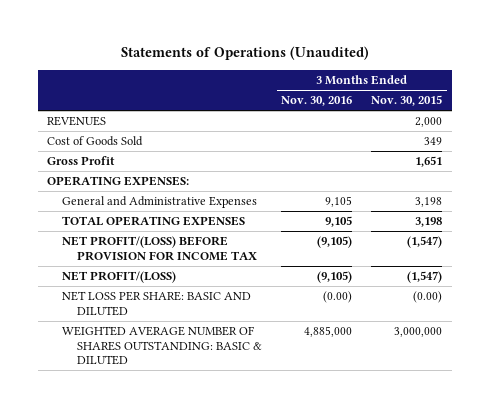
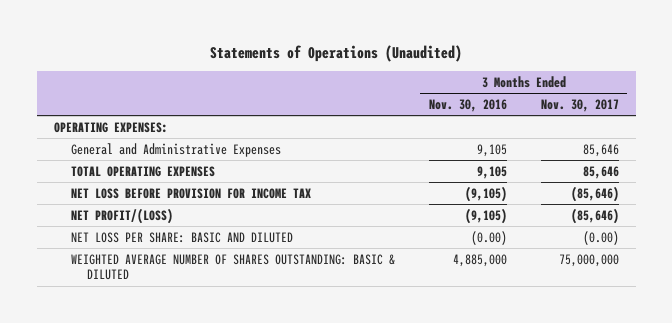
[371,95,443,107] Nov. 30, 2015 -> none
none -> [540,98,619,112] Nov. 30, 2017
[47,116,107,127] REVENUES -> none
[47,136,144,147] Cost of Goods Sold -> none
[47,156,116,166] Gross Profit -> none
[62,236,258,261] NET PROFIT/(LOSS) BEFORE PROVISION FOR INCOME TAX -> [70,187,311,199] NET LOSS BEFORE PROVISION FOR INCOME TAX

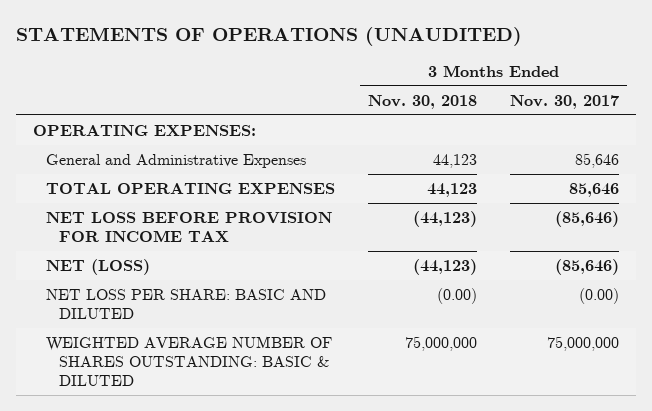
[210,44,463,62] Statements of Operations (Unaudited) -> [16,27,523,47] STATEMENTS OF OPERATIONS (UNAUDITED)
[428,98,507,112] Nov. 30, 2016 -> none
none -> [368,94,478,109] Nov. 30, 2018
[70,207,173,224] NET PROFIT/(LOSS) -> [46,258,151,275] NET (LOSS)

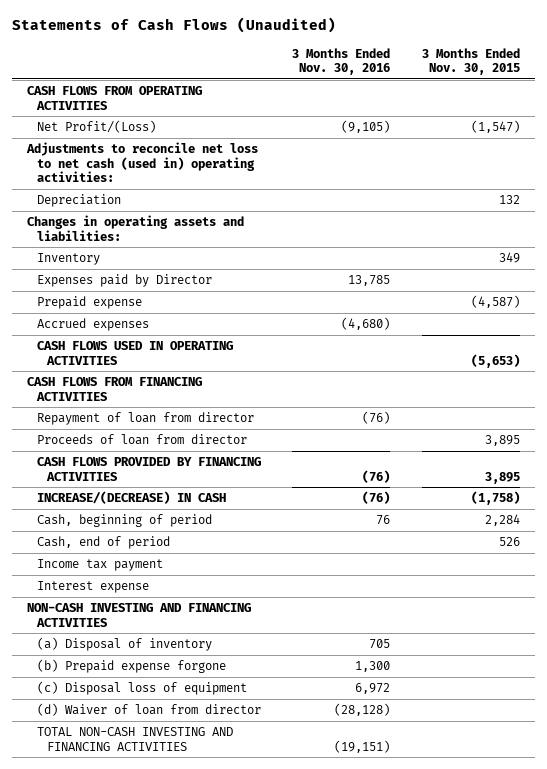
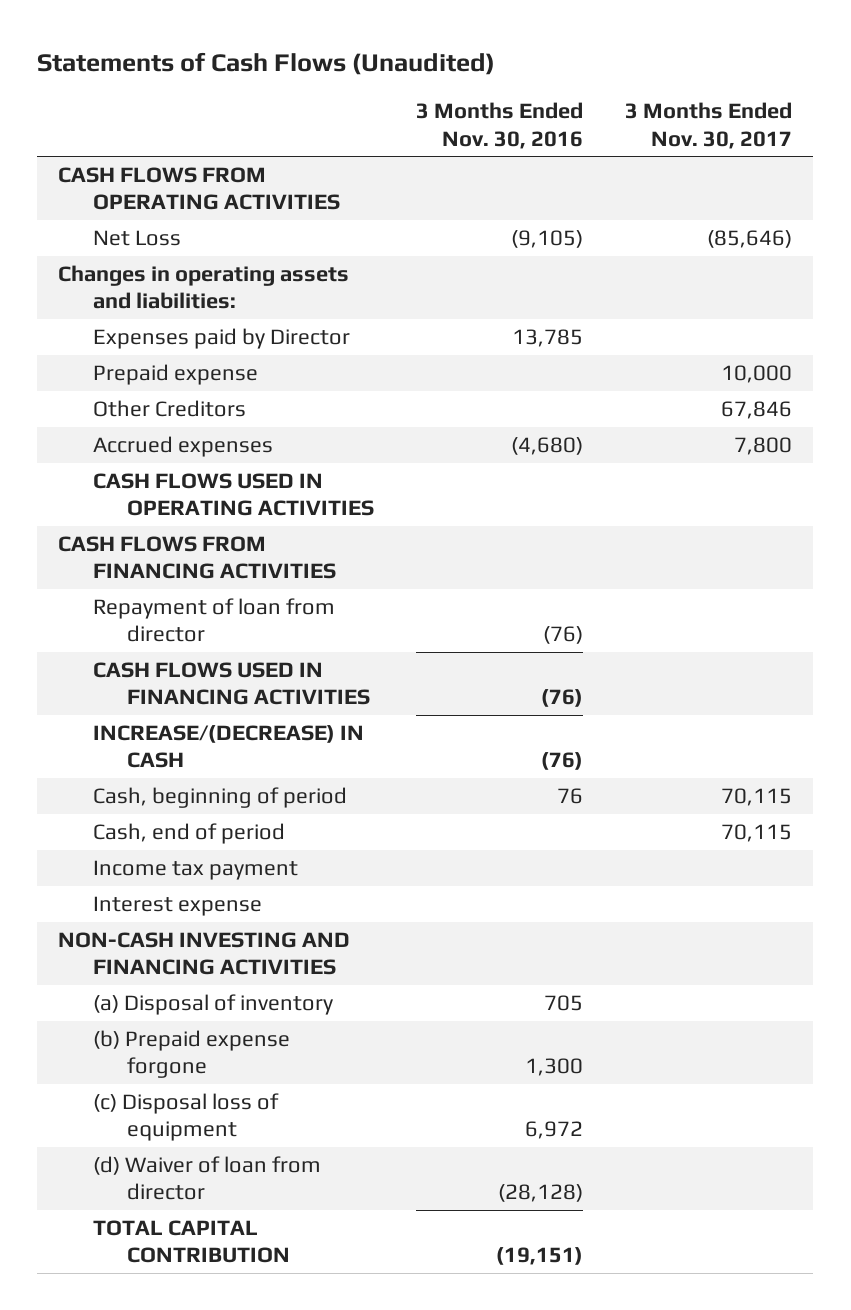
[421,47,520,76] 3 Months Ended Nov. 30, 2015 -> none
none -> [625,102,793,149] 3 Months Ended Nov. 30, 2017
[26,142,259,183] Adjustments to reconcile net loss to net cash (used in) operating activities: -> none
[37,194,122,208] Depreciation -> none
[37,120,157,134] Net Profit/(Loss) -> [92,230,181,247] Net Loss
[37,253,101,266] Inventory -> none
none -> [92,400,246,418] Other Creditors
[37,434,248,446] Proceeds of loan from director -> none
[37,457,262,481] CASH FLOWS PROVIDED BY FINANCING ACTIVITIES -> [92,662,371,706] CASH FLOWS USED IN FINANCING ACTIVITIES
[37,727,234,751] TOTAL NON-CASH INVESTING AND FINANCING ACTIVITIES -> [92,1220,291,1264] TOTAL CAPITAL CONTRIBUTION

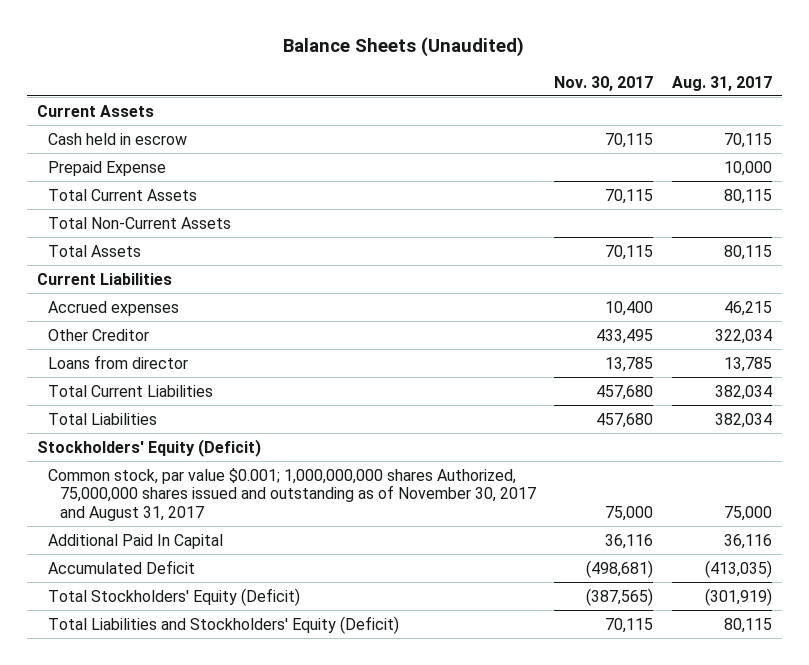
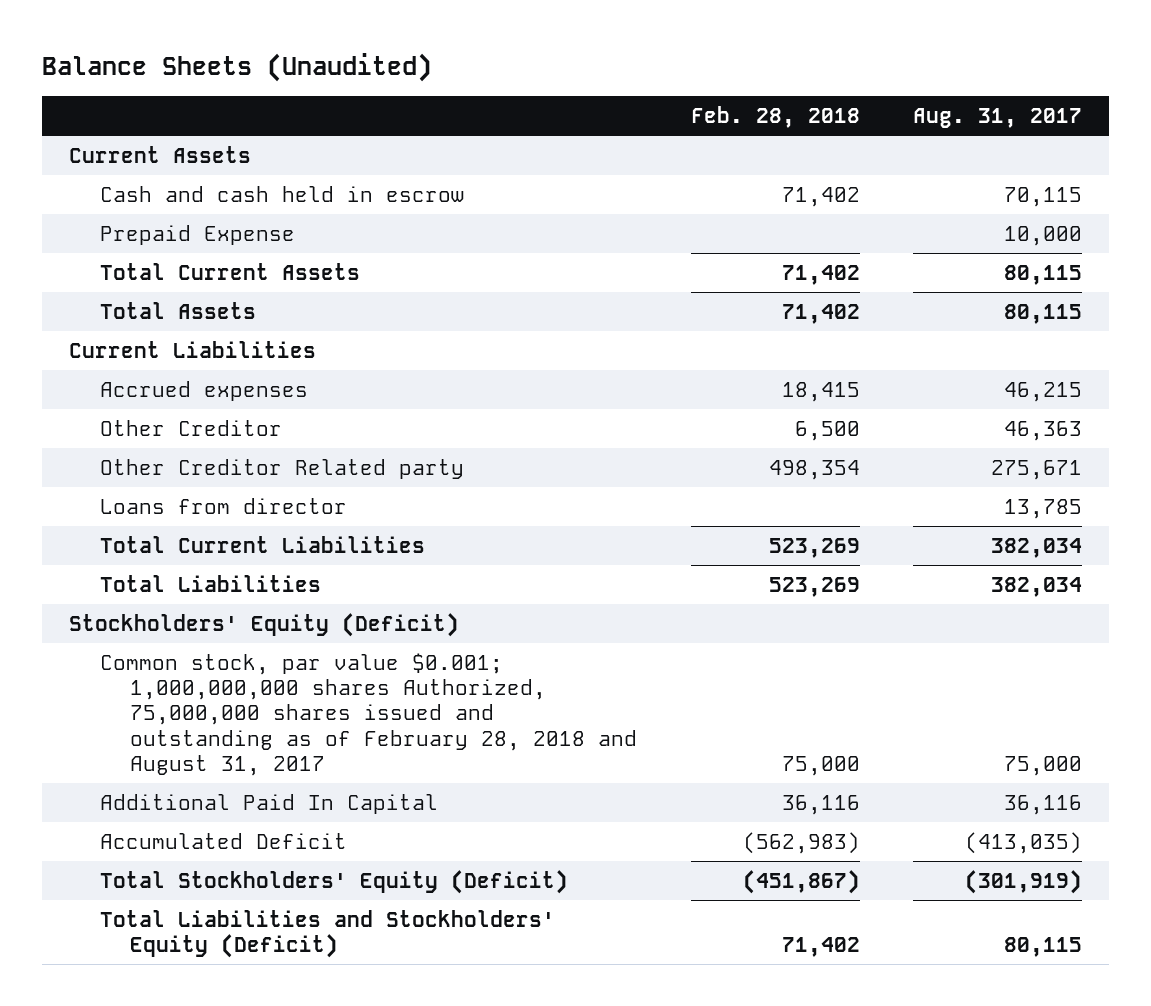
[554,75,654,91] Nov. 30, 2017 -> none
none -> [690,106,860,129] Feb. 28, 2018
[48,132,188,145] Cash held in escrow -> [99,186,464,203] Cash and cash held in escrow
[48,216,232,229] Total Non-Current Assets -> none
[715,328,773,344] 322,034 -> [1004,421,1083,442] 46,363
none -> [99,459,464,480] Other Creditor Related party
[48,467,536,522] Common stock, par value $0.001; 1,000,000,000 shares Authorized, 75,000,000 shares issued and outstanding as of November 30, 2017 and August 31, 2017 -> [99,653,638,776] Common stock, par value $0.001; 1,000,000,000 shares Authorized, 75,000,000 shares issued and outstanding as of February 28, 2018 and August 31, 2017

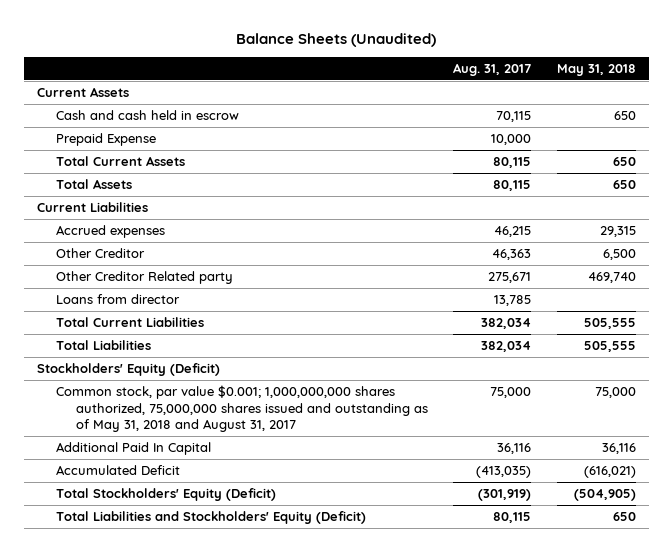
[690,106,860,129] Feb. 28, 2018 -> none
none -> [556,64,636,77] May 31, 2018
[99,653,638,776] Common stock, par value $0.001; 1,000,000,000 shares Authorized, 75,000,000 shares issued and outstanding as of February 28, 2018 and August 31, 2017 -> [56,385,428,433] Common stock, par value $0.001; 1,000,000,000 shares authorized, 75,000,000 shares issued and outstanding as of May 31, 2018 and August 31, 2017

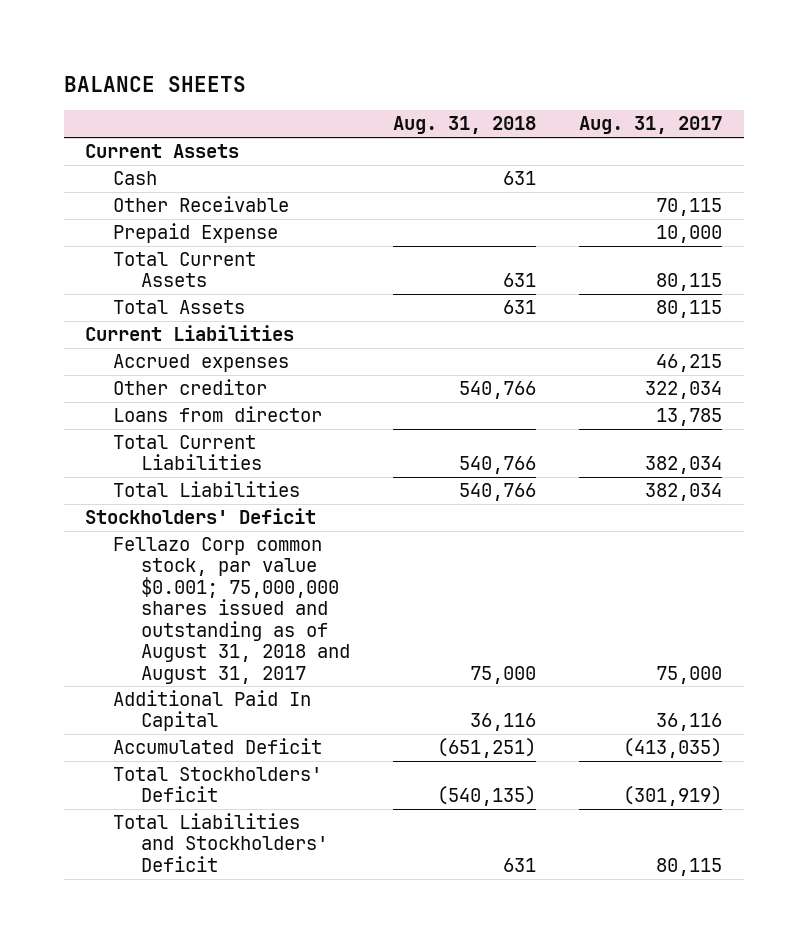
[236,32,437,47] Balance Sheets (Unaudited) -> [63,76,246,93] BALANCE SHEETS
[556,64,636,77] May 31, 2018 -> none
none -> [393,116,537,135] Aug. 31, 2018
none -> [113,171,158,186] Cash
[56,110,240,121] Cash and cash held in escrow -> [113,196,290,213] Other Receivable
[56,271,234,285] Other Creditor Related party -> none
[56,248,146,259] Other Creditor -> [113,379,268,396] Other creditor
[492,249,532,261] 46,363 -> [645,381,723,400] 322,034
[36,363,220,377] Stockholders' Equity (Deficit) -> [85,508,317,525] Stockholders' Deficit
[56,385,428,433] Common stock, par value $0.001; 1,000,000,000 shares authorized, 75,000,000 shares issued and outstanding as of May 31, 2018 and August 31, 2017 -> [113,537,351,684] Fellazo Corp common stock, par value $0.001; 75,000,000 shares issued and outstanding as of August 31, 2018 and August 31, 2017
[56,488,277,502] Total Stockholders' Equity (Deficit) -> [113,767,323,803] Total Stockholders' Deficit
[56,511,367,525] Total Liabilities and Stockholders' Equity (Deficit) -> [113,813,329,872] Total Liabilities and Stockholders' Deficit

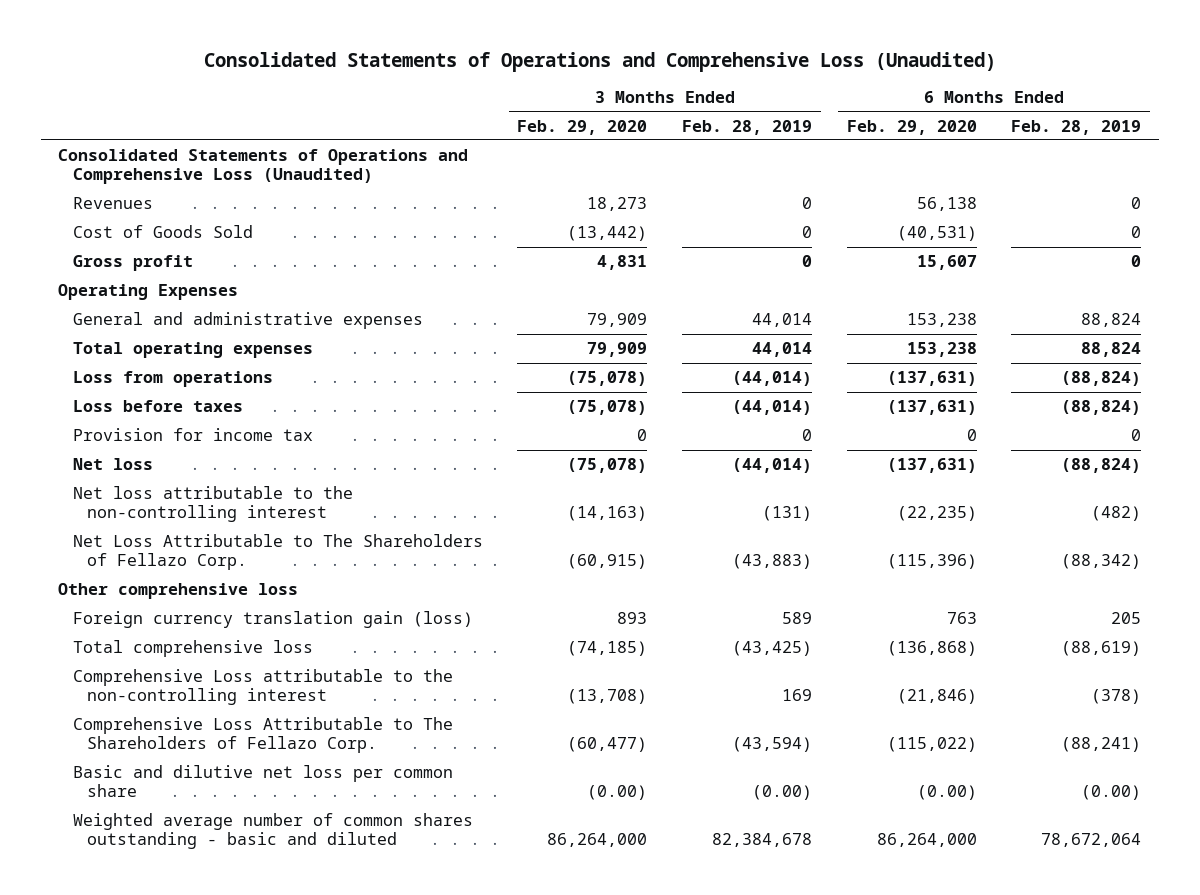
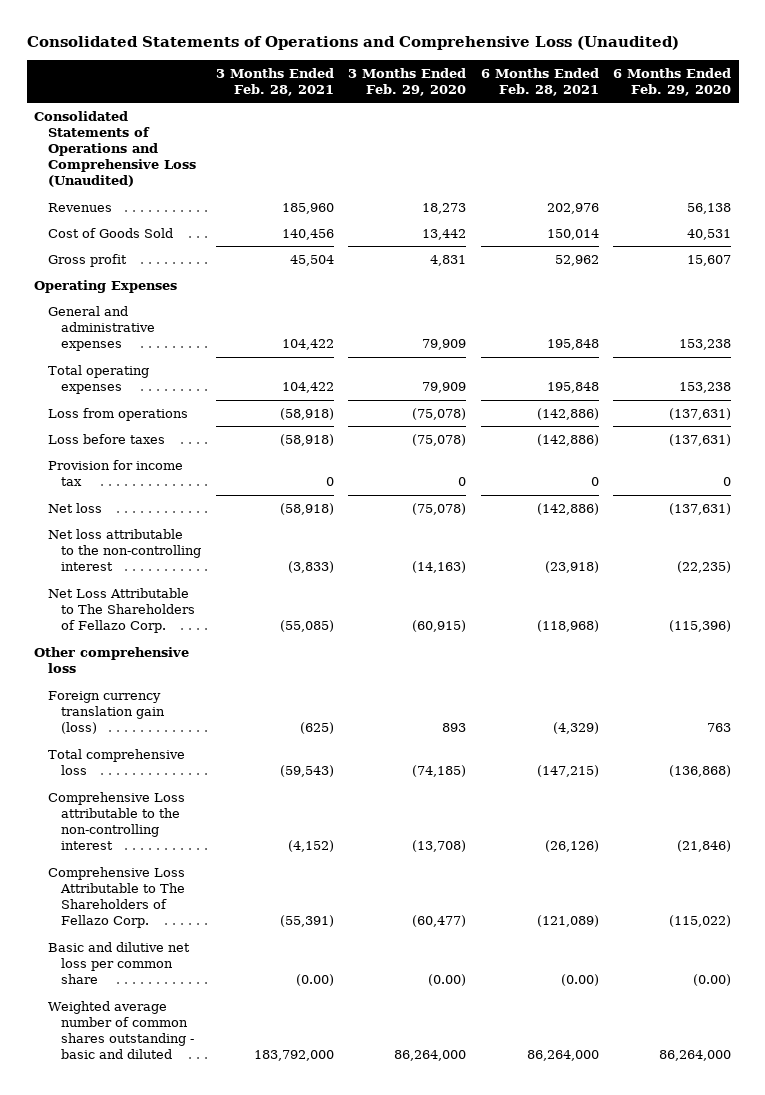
[682,119,813,135] Feb. 28, 2019 -> none
[1011,119,1142,135] Feb. 28, 2019 -> none
none -> [215,67,334,96] 3 Months Ended Feb. 28, 2021
none -> [480,67,599,96] 6 Months Ended Feb. 28, 2021
[567,226,648,242] (13,442) -> [422,228,467,240] 13,442
[896,226,977,242] (40,531) -> [687,228,732,240] 40,531

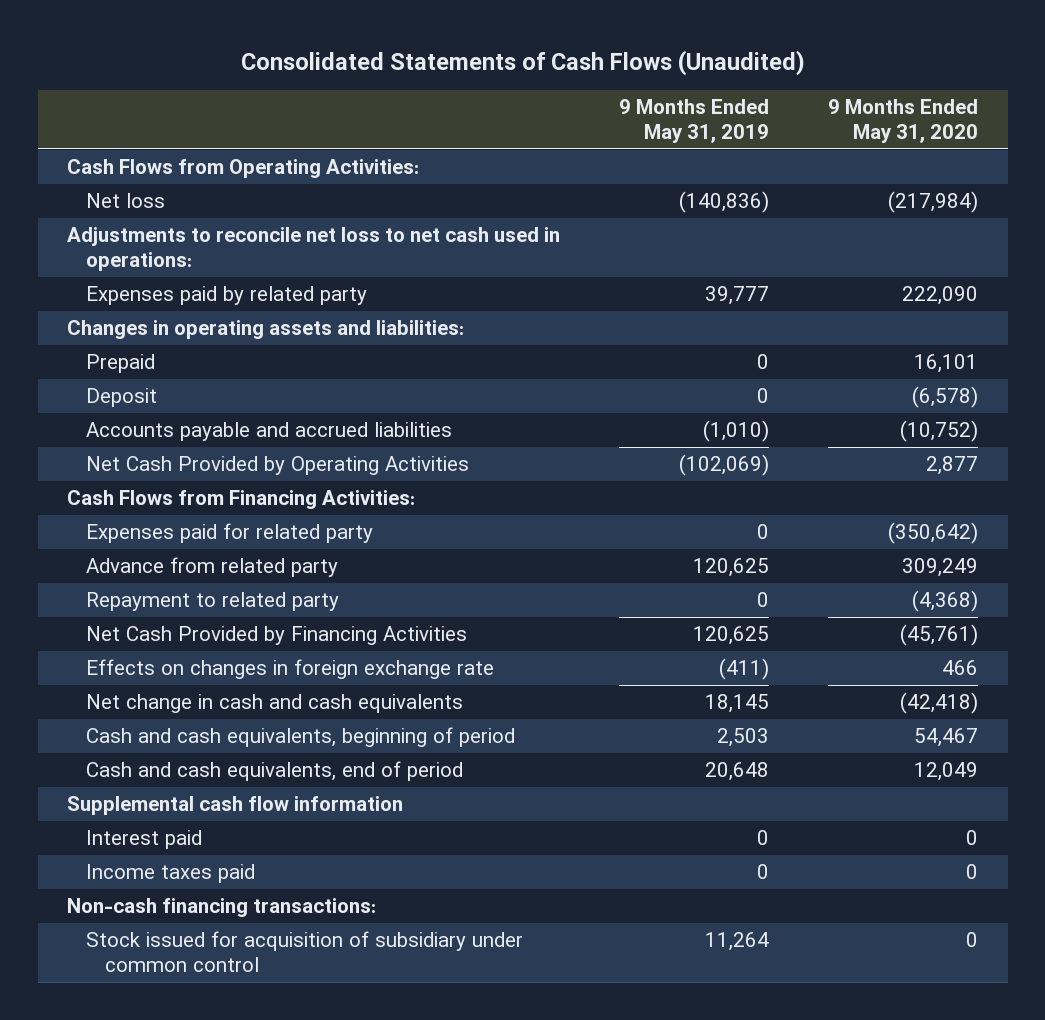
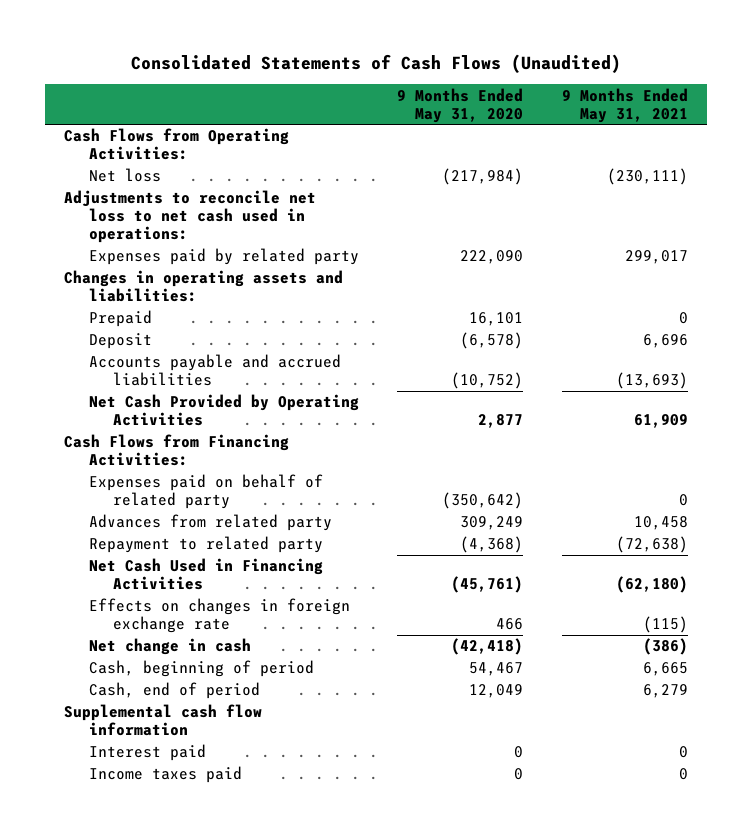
[619,99,770,143] 9 Months Ended May 31, 2019 -> none
none -> [561,87,688,123] 9 Months Ended May 31, 2021
[86,523,374,544] Expenses paid for related party -> [88,474,323,510] Expenses paid on behalf of related party
[86,557,339,578] Advance from related party -> [88,514,332,532] Advances from related party
[86,626,468,646] Net Cash Provided by Financing Activities -> [88,558,323,591] Net Cash Used in Financing Activities
[86,694,464,714] Net change in cash and cash equivalents -> [88,638,251,656] Net change in cash
[86,727,516,748] Cash and cash equivalents, beginning of period -> [88,660,314,678] Cash, beginning of period
[86,761,464,782] Cash and cash equivalents, end of period -> [88,682,260,700] Cash, end of period
[67,898,377,918] Non-cash financing transactions: -> none
[86,931,524,972] Stock issued for acquisition of subsidiary under common control -> none

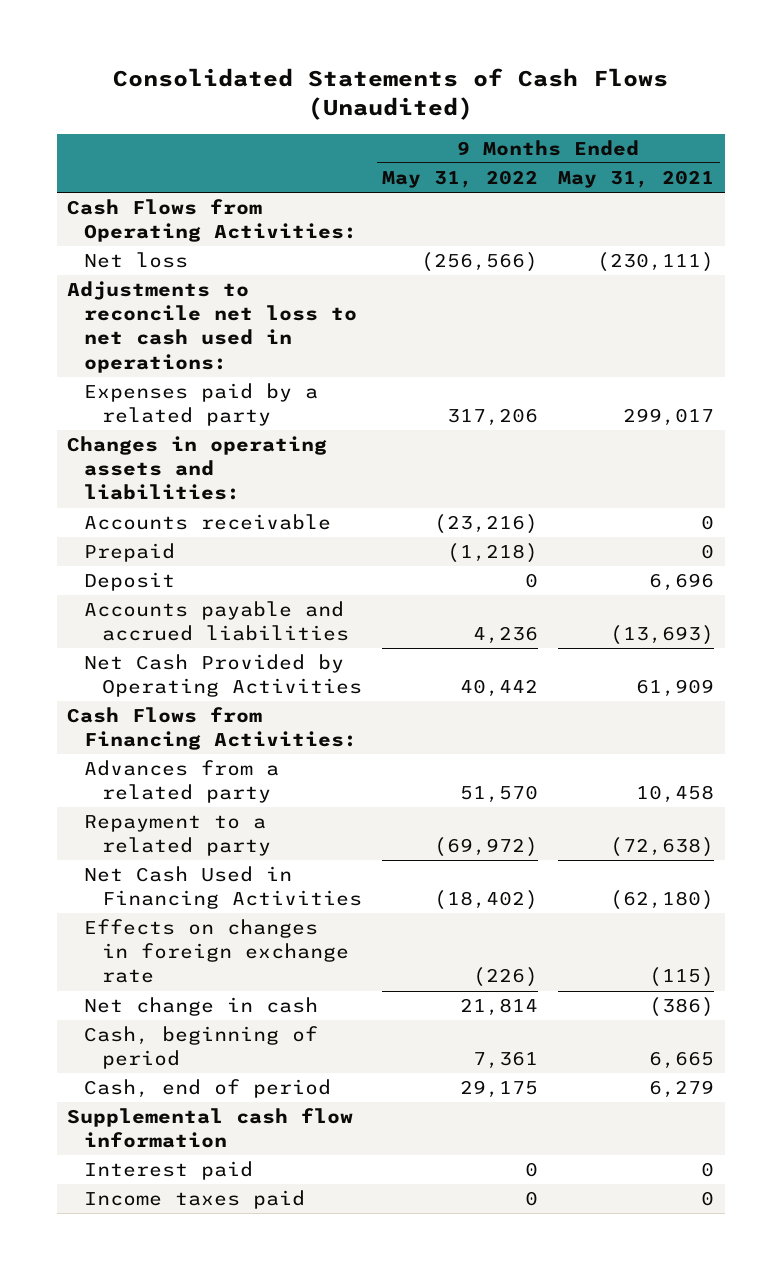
[397,87,524,123] 9 Months Ended May 31, 2020 -> none
none -> [382,170,539,189] May 31, 2022
[88,248,359,266] Expenses paid by related party -> [84,383,319,427] Expenses paid by a related party
none -> [84,514,332,531] Accounts receivable
[88,474,323,510] Expenses paid on behalf of related party -> none
[88,514,332,532] Advances from related party -> [84,760,280,804] Advances from a related party
[88,536,323,554] Repayment to related party -> [84,815,271,857] Repayment to a related party

